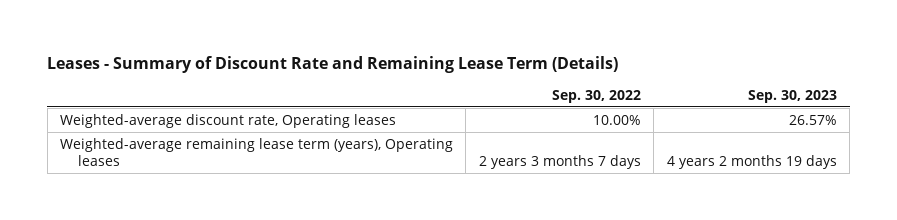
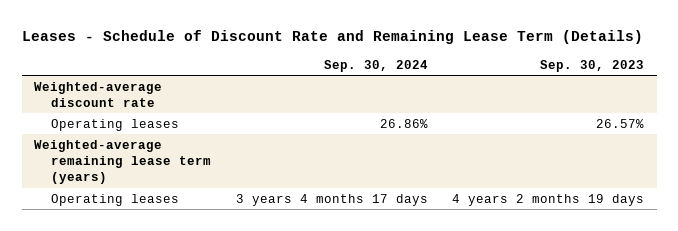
[47,55,619,73] Leases - Summary of Discount Rate and Remaining Lease Term (Details) -> [21,30,643,45] Leases - Schedule of Discount Rate and Remaining Lease Term (Details)
[551,89,641,103] Sep. 30, 2022 -> none
none -> [323,59,428,72] Sep. 30, 2024
none -> [33,81,162,107] Weighted-average discount rate
[59,113,396,128] Weighted-average discount rate, Operating leases -> [51,118,180,131] Operating leases
none -> [33,139,212,185] Weighted-average remaining lease term (years)
[59,137,453,167] Weighted-average remaining lease term (years), Operating leases -> [51,193,180,206] Operating leases

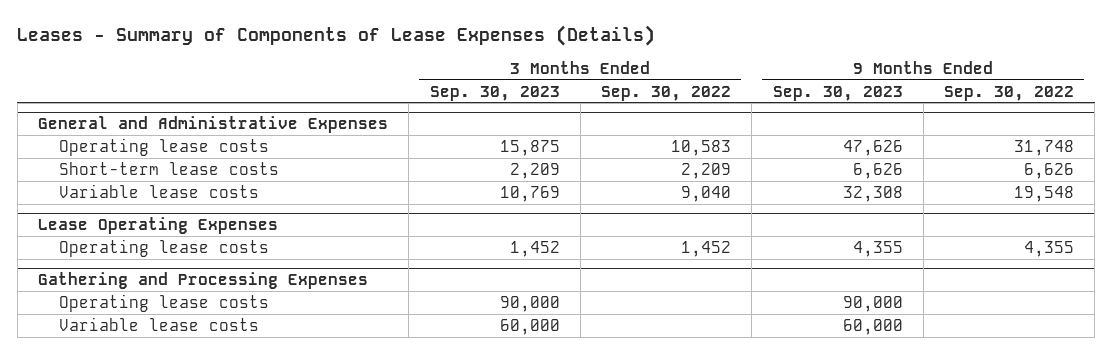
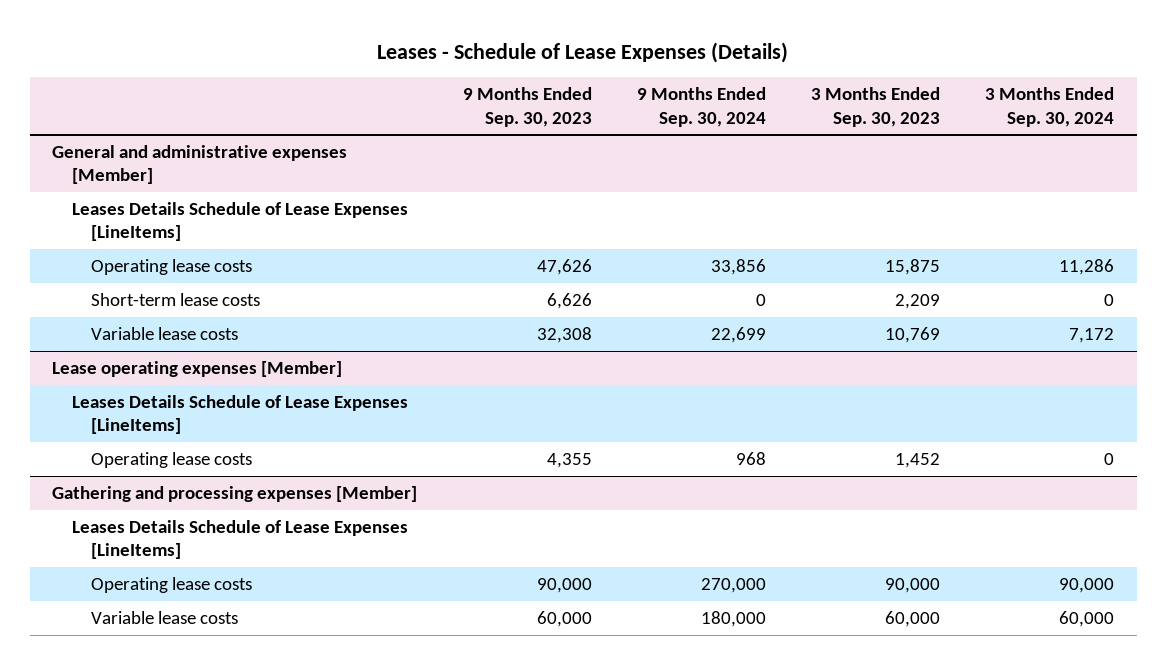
[17,25,656,47] Leases - Summary of Components of Lease Expenses (Details) -> [377,41,789,63] Leases - Schedule of Lease Expenses (Details)
[601,85,732,101] Sep. 30, 2022 -> none
[944,85,1075,101] Sep. 30, 2022 -> none
none -> [636,87,766,127] 9 Months Ended Sep. 30, 2024
none -> [985,87,1115,127] 3 Months Ended Sep. 30, 2024
[38,116,389,134] General and Administrative Expenses -> [52,144,348,185] General and administrative expenses [Member]
none -> [71,201,408,242] Leases Details Schedule of Lease Expenses [LineItems]
[38,217,279,235] Lease Operating Expenses -> [52,360,343,377] Lease operating expenses [Member]
none -> [71,394,408,435] Leases Details Schedule of Lease Expenses [LineItems]
[38,272,369,290] Gathering and Processing Expenses -> [52,485,418,502] Gathering and processing expenses [Member]
none -> [71,519,408,560] Leases Details Schedule of Lease Expenses [LineItems]

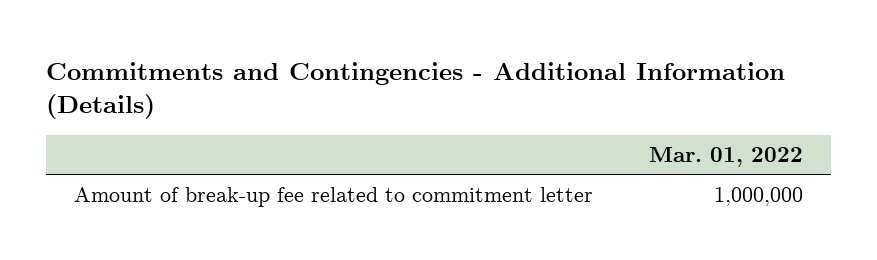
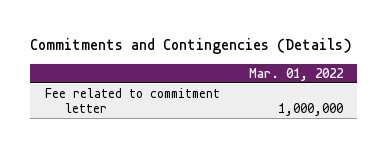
[46,61,786,120] Commitments and Contingencies - Additional Information (Details) -> [30,38,353,55] Commitments and Contingencies (Details)
[74,187,594,208] Amount of break-up fee related to commitment letter -> [44,87,220,114] Fee related to commitment letter

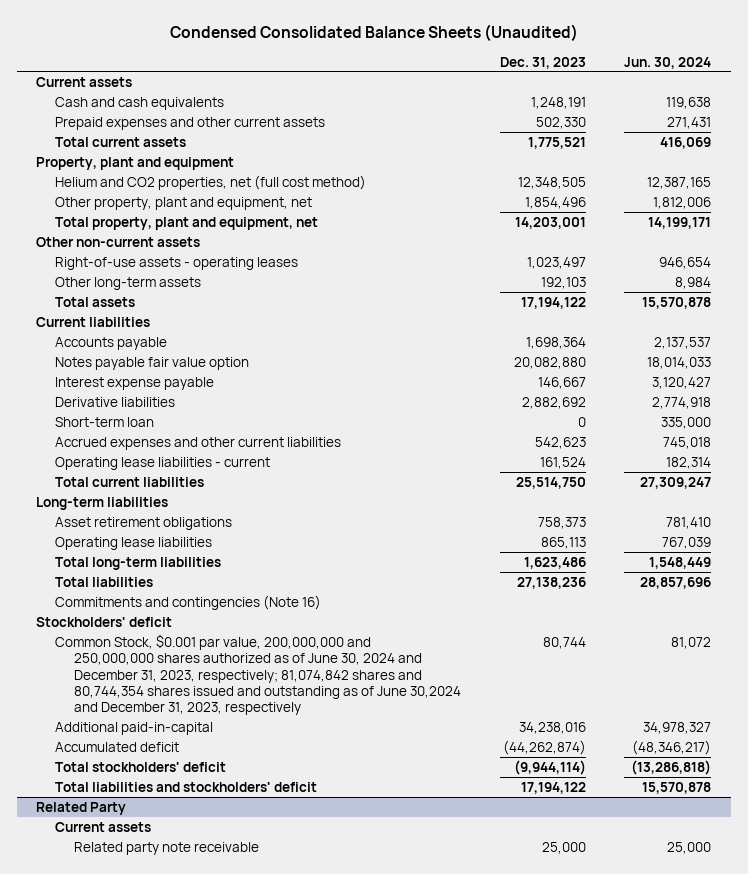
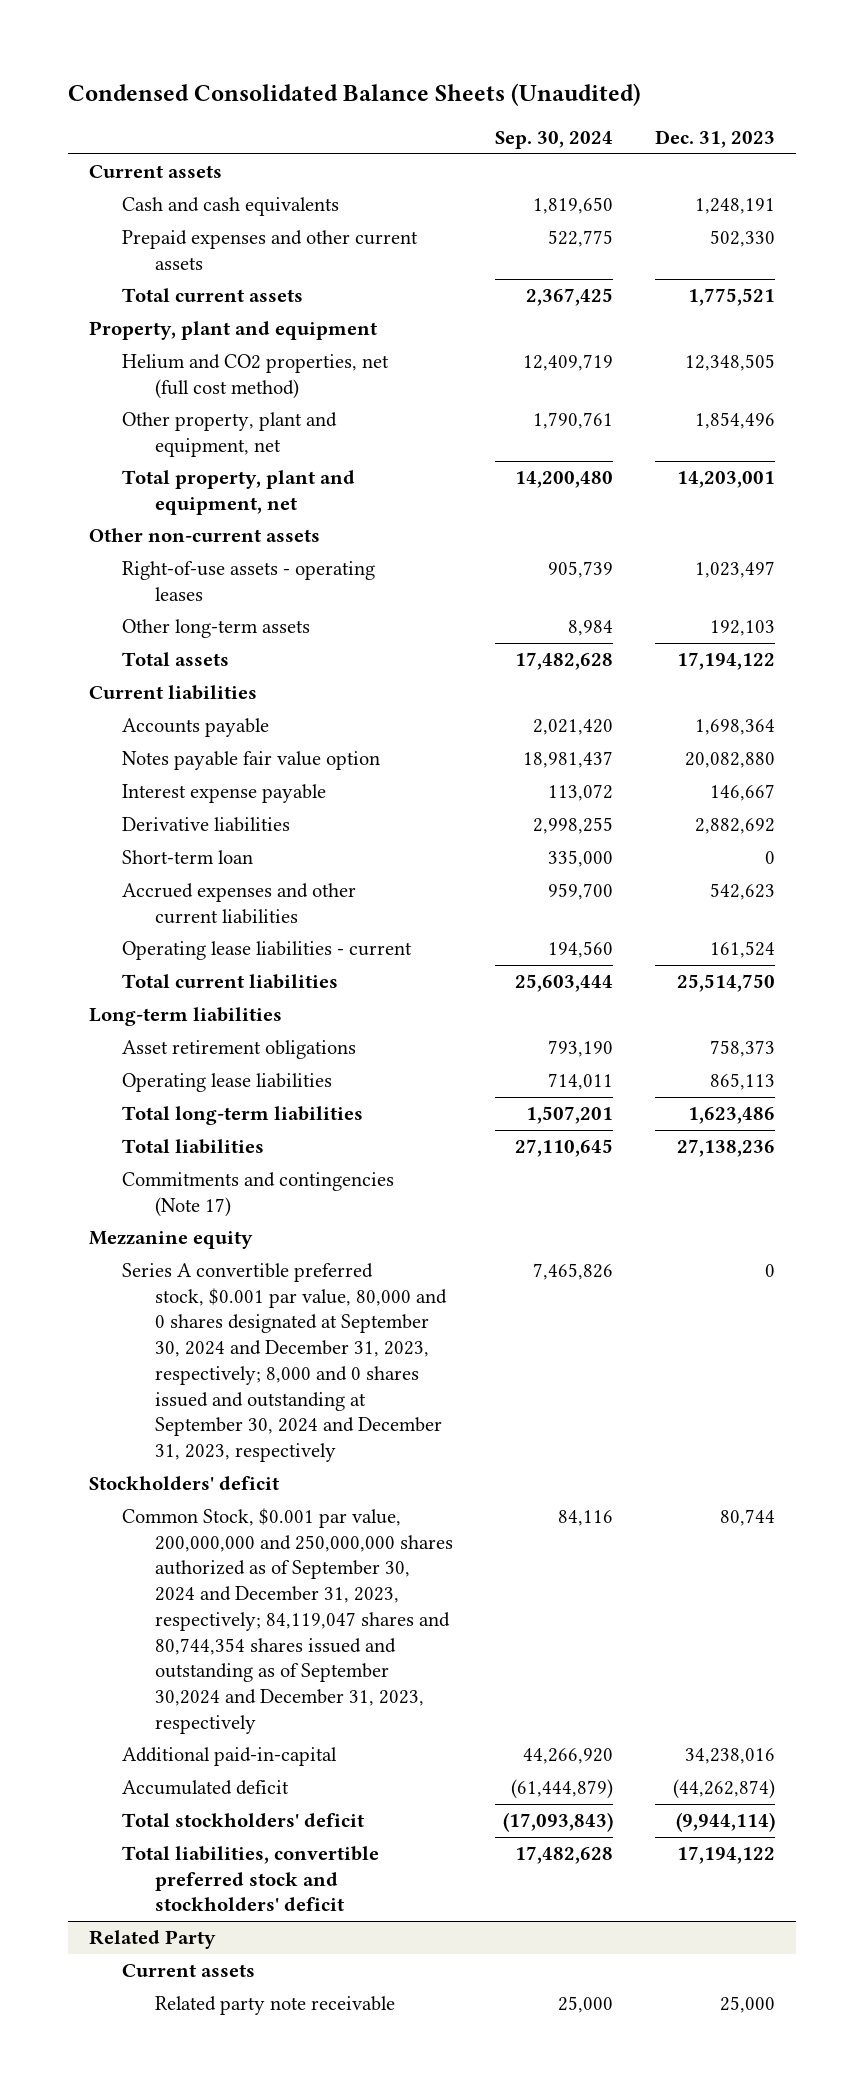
[624,56,712,69] Jun. 30, 2024 -> none
none -> [495,131,614,150] Sep. 30, 2024
[55,594,322,610] Commitments and contingencies (Note 16) -> [122,1172,395,1217] Commitments and contingencies (Note 17)
none -> [89,1231,254,1250] Mezzanine equity
none -> [122,1263,448,1463] Series A convertible preferred stock, $0.001 par value, 80,000 and 0 shares designated at September 30, 2024 and December 31, 2023, respectively; 8,000 and 0 shares issued and outstanding at September 30, 2024 and December 31, 2023, respectively
[55,633,461,716] Common Stock, $0.001 par value, 200,000,000 and 250,000,000 shares authorized as of June 30, 2024 and December 31, 2023, respectively; 81,074,842 shares and 80,744,354 shares issued and outstanding as of June 30,2024 and December 31, 2023, respectively -> [122,1508,454,1734] Common Stock, $0.001 par value, 200,000,000 and 250,000,000 shares authorized as of September 30, 2024 and December 31, 2023, respectively; 84,119,047 shares and 80,744,354 shares issued and outstanding as of September 30,2024 and December 31, 2023, respectively
[55,781,318,792] Total liabilities and stockholders' deficit -> [122,1846,380,1912] Total liabilities, convertible preferred stock and stockholders' deficit

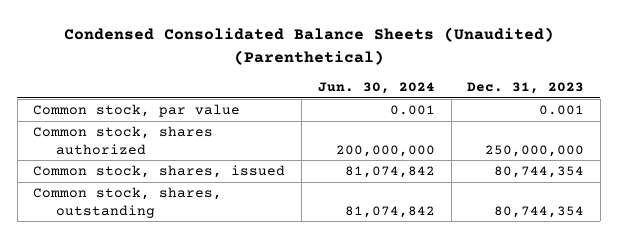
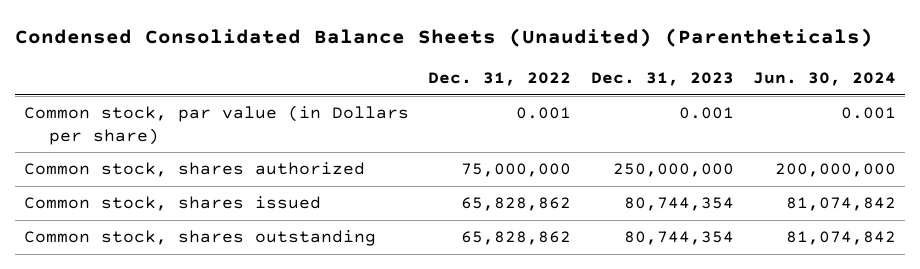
[63,27,554,65] Condensed Consolidated Balance Sheets (Unaudited) (Parenthetical) -> [14,27,873,47] Condensed Consolidated Balance Sheets (Unaudited) (Parentheticals)
none -> [428,72,572,87] Dec. 31, 2022
[33,103,241,117] Common stock, par value -> [24,105,410,145] Common stock, par value (in Dollars per share)
[33,164,286,178] Common stock, shares, issued -> [24,196,322,212] Common stock, shares issued
[33,186,223,218] Common stock, shares, outstanding -> [24,230,377,247] Common stock, shares outstanding

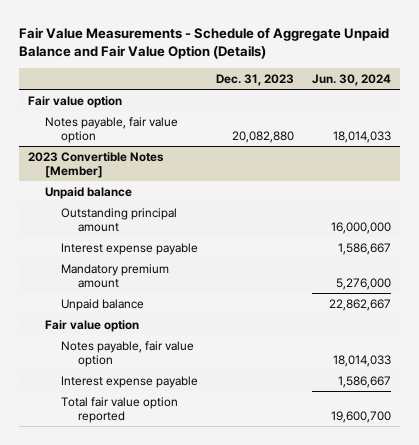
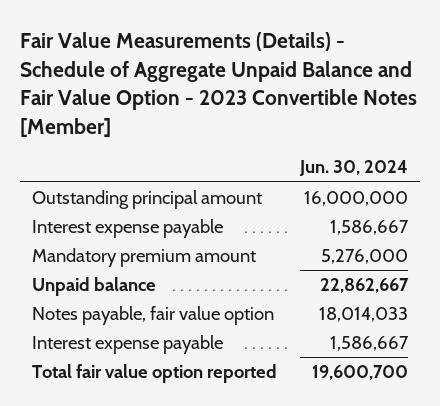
[19,26,390,60] Fair Value Measurements - Schedule of Aggregate Unpaid Balance and Fair Value Option (Details) -> [19,32,417,137] Fair Value Measurements (Details) - Schedule of Aggregate Unpaid Balance and Fair Value Option - 2023 Convertible Notes [Member]
[215,73,294,86] Dec. 31, 2023 -> none
[27,95,122,108] Fair value option -> none
[44,116,178,144] Notes payable, fair value option -> none
[27,151,164,179] 2023 Convertible Notes [Member] -> none
[44,186,132,199] Unpaid balance -> none
[44,319,139,332] Fair value option -> none

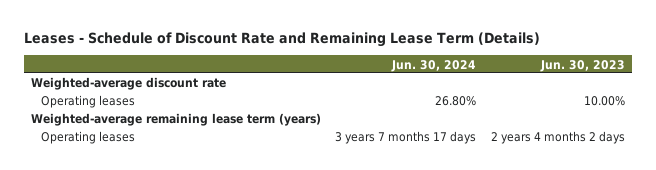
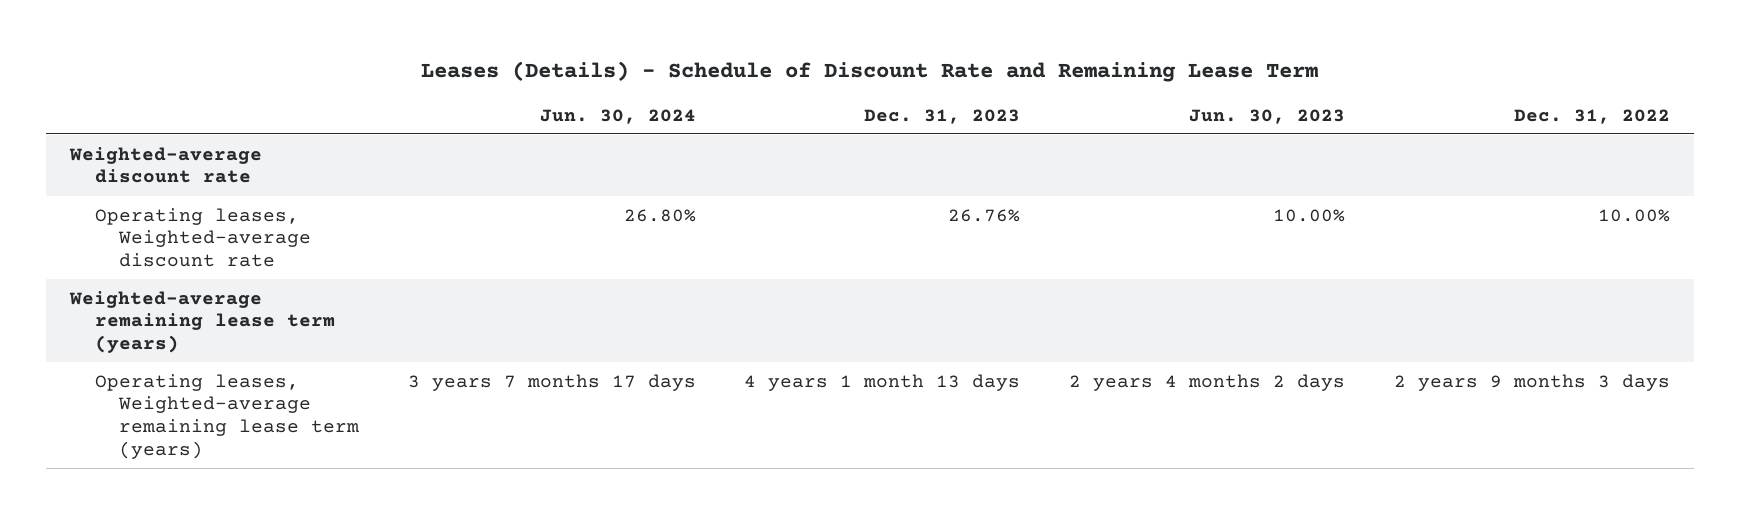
[24,32,541,48] Leases - Schedule of Discount Rate and Remaining Lease Term (Details) -> [421,60,1319,82] Leases (Details) - Schedule of Discount Rate and Remaining Lease Term
none -> [864,108,1021,124] Dec. 31, 2023
none -> [1514,108,1671,124] Dec. 31, 2022
[41,95,136,109] Operating leases -> [94,207,311,268] Operating leases, Weighted-average discount rate
[41,131,136,145] Operating leases -> [94,373,359,460] Operating leases, Weighted-average remaining lease term (years)

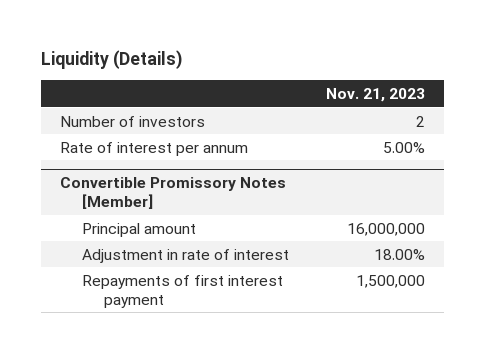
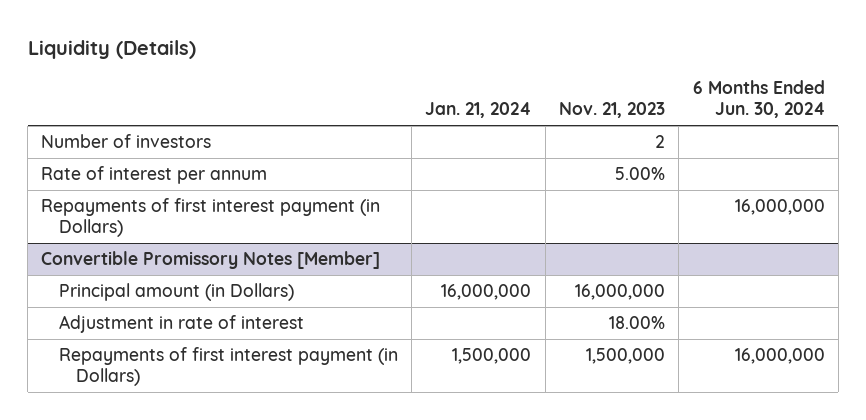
none -> [425,102,532,119] Jan. 21, 2024
none -> [692,80,825,119] 6 Months Ended Jun. 30, 2024
none -> [41,198,381,238] Repayments of first interest payment (in Dollars)
[81,222,196,237] Principal amount -> [58,283,294,302] Principal amount (in Dollars)
[81,274,283,308] Repayments of first interest payment -> [58,347,398,387] Repayments of first interest payment (in Dollars)

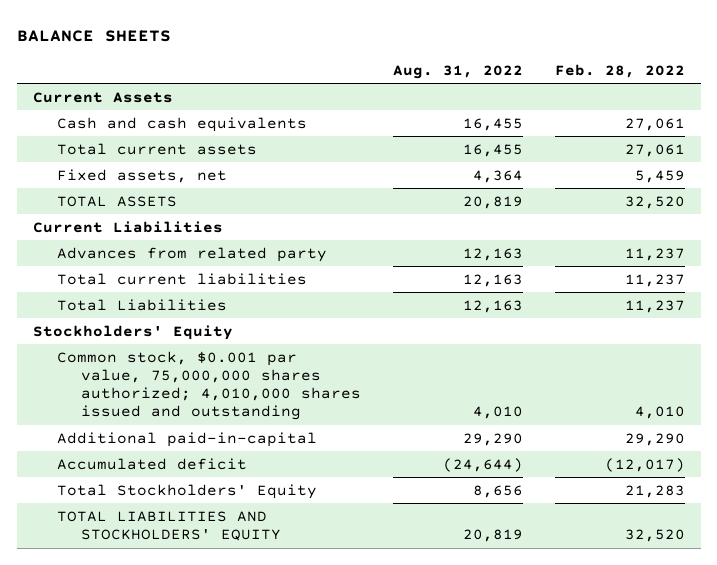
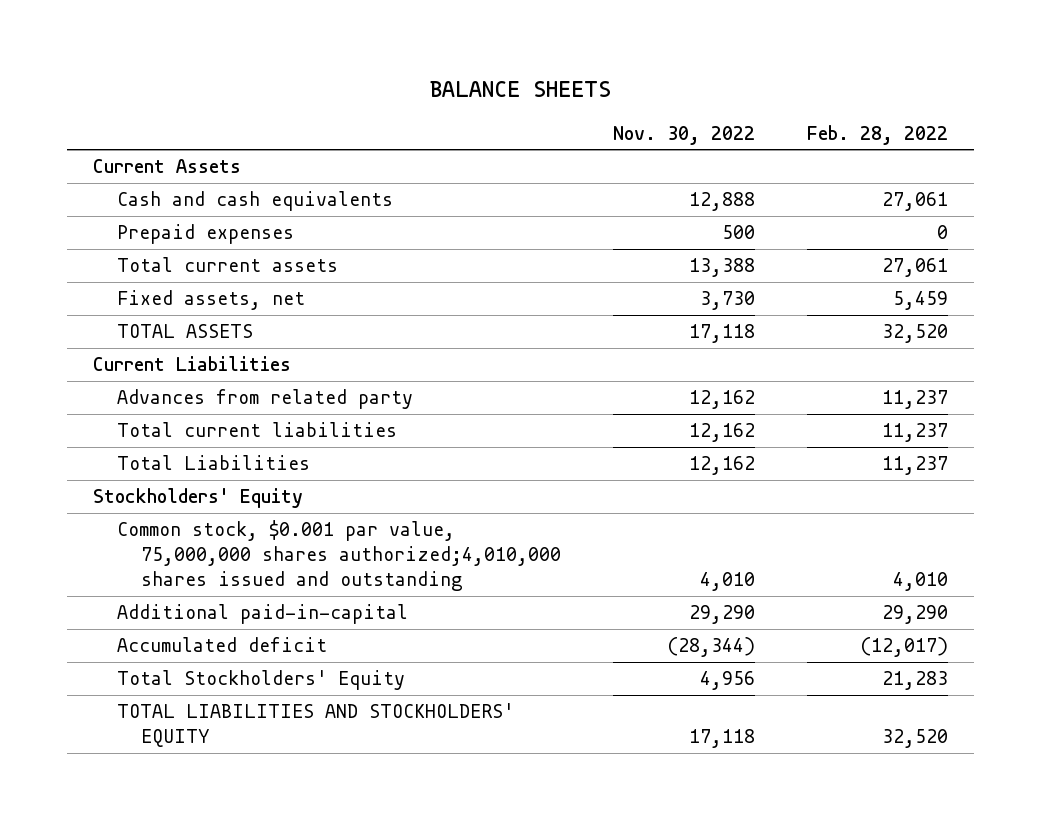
[393,64,524,79] Aug. 31, 2022 -> none
none -> [613,125,756,145] Nov. 30, 2022
none -> [117,224,295,245] Prepaid expenses
[56,350,362,421] Common stock, $0.001 par value, 75,000,000 shares authorized; 4,010,000 shares issued and outstanding -> [117,520,562,592] Common stock, $0.001 par value, 75,000,000 shares authorized;4,010,000 shares issued and outstanding

